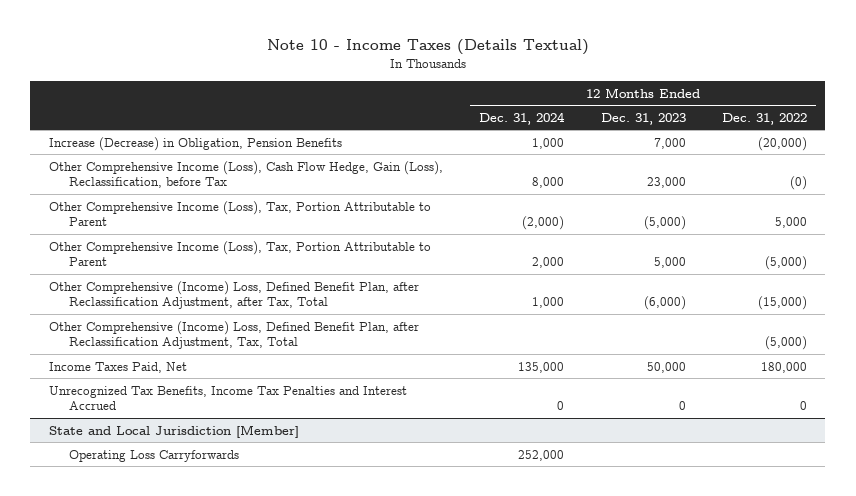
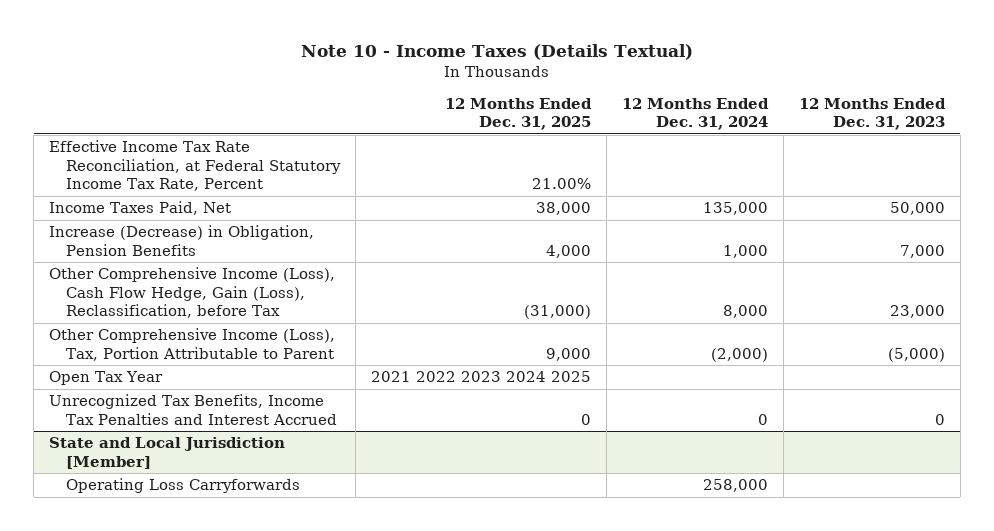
[722,112,808,125] Dec. 31, 2022 -> none
none -> [445,97,593,131] 12 Months Ended Dec. 31, 2025
none -> [49,140,342,192] Effective Income Tax Rate Reconciliation, at Federal Statutory Income Tax Rate, Percent
[48,361,187,373] Income Taxes Paid, Net -> [49,201,232,216] Income Taxes Paid, Net
[48,240,431,267] Other Comprehensive Income (Loss), Tax, Portion Attributable to Parent -> none
[48,280,419,310] Other Comprehensive (Income) Loss, Defined Benefit Plan, after Reclassification Adjustment, after Tax, Total -> none
[48,320,419,350] Other Comprehensive (Income) Loss, Defined Benefit Plan, after Reclassification Adjustment, Tax, Total -> none
none -> [49,371,164,386] Open Tax Year
[518,449,565,461] 252,000 -> [702,479,768,493] 258,000

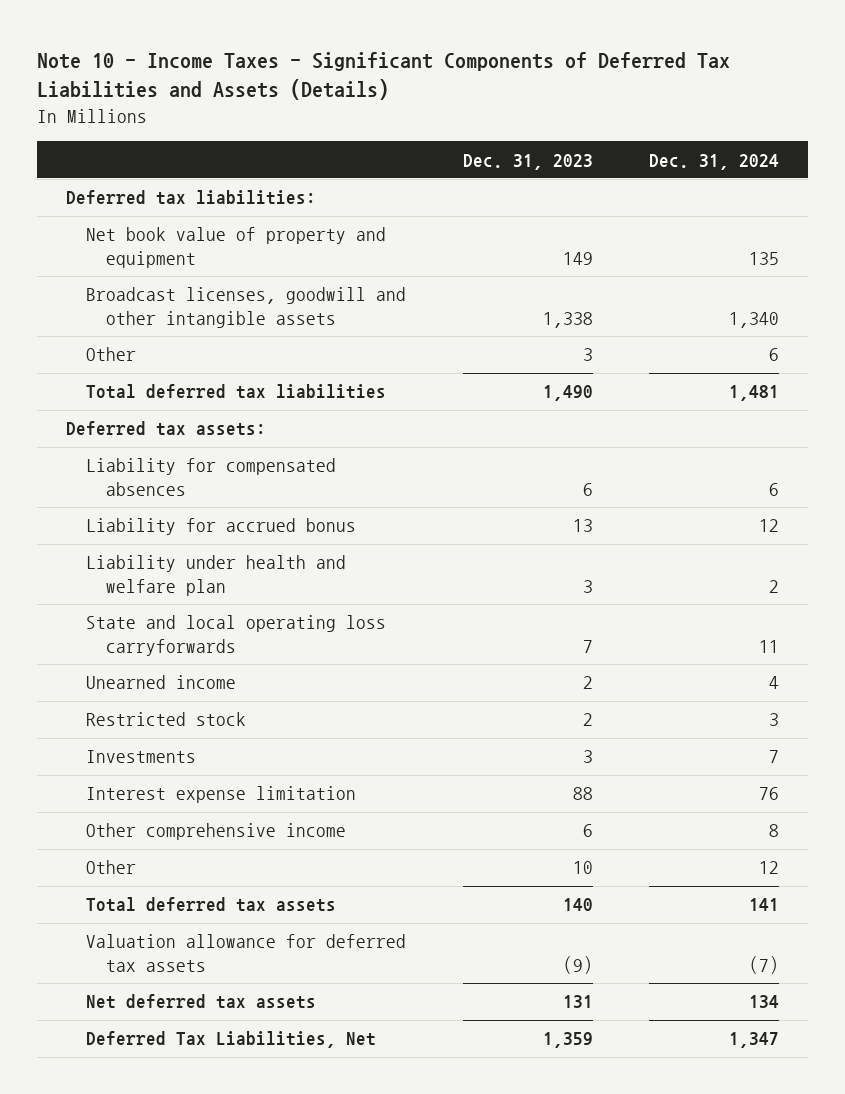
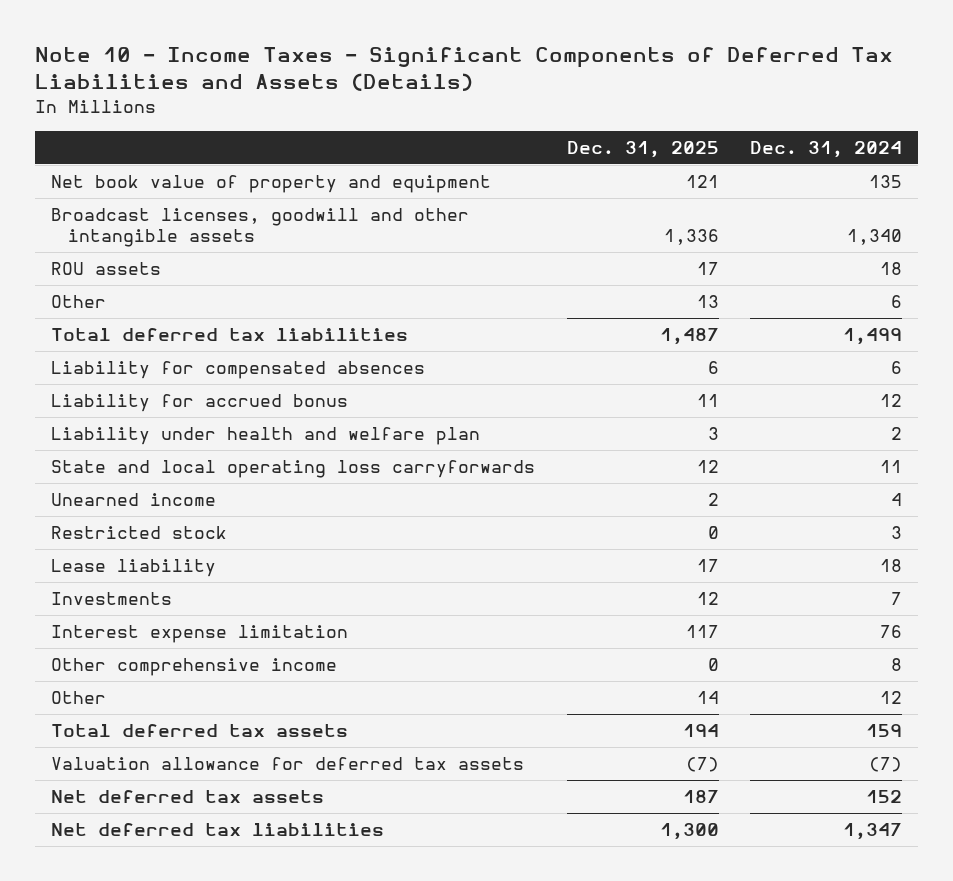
[462,153,593,170] Dec. 31, 2023 -> none
none -> [566,140,719,158] Dec. 31, 2025
[65,190,316,206] Deferred tax liabilities: -> none
none -> [50,262,161,276] ROU assets
[65,421,266,437] Deferred tax assets: -> none
[729,385,780,402] 1,481 -> [843,328,903,346] 1,499
none -> [50,559,216,578] Lease liability
[749,898,780,912] 141 -> [866,724,903,738] 159
[749,995,780,1009] 134 -> [866,790,903,804] 152
[85,1031,376,1049] Deferred Tax Liabilities, Net -> [50,823,384,837] Net deferred tax liabilities

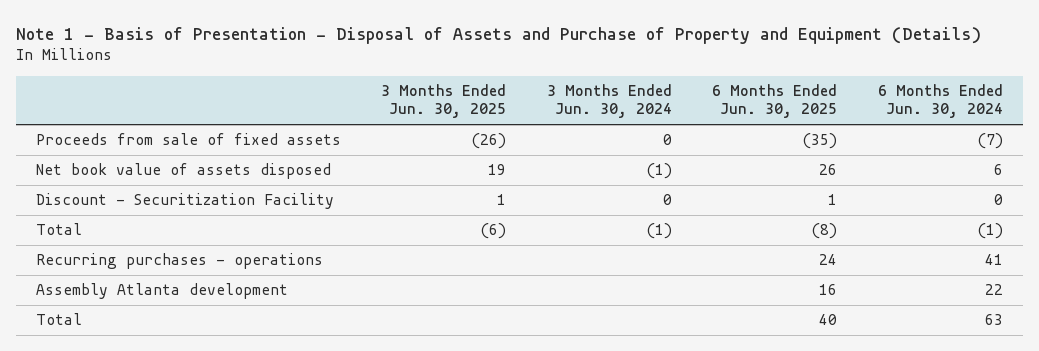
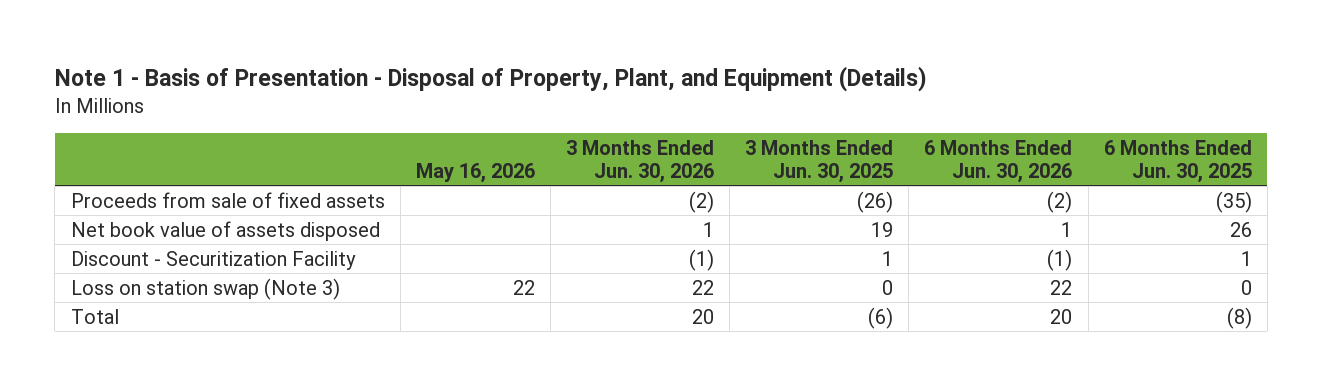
[15,26,981,44] Note 1 - Basis of Presentation - Disposal of Assets and Purchase of Property and Equipment (Details) -> [54,65,927,92] Note 1 - Basis of Presentation - Disposal of Property, Plant, and Equipment (Details)
[546,84,672,119] 3 Months Ended Jun. 30, 2024 -> none
[877,84,1003,119] 6 Months Ended Jun. 30, 2024 -> none
none -> [415,162,535,183] May 16, 2026
none -> [566,139,715,183] 3 Months Ended Jun. 30, 2026
none -> [924,139,1073,183] 6 Months Ended Jun. 30, 2026
none -> [70,277,340,300] Loss on station swap (Note 3)
[35,253,323,270] Recurring purchases - operations -> none
[35,283,288,300] Assembly Atlanta development -> none
[35,313,82,326] Total -> none

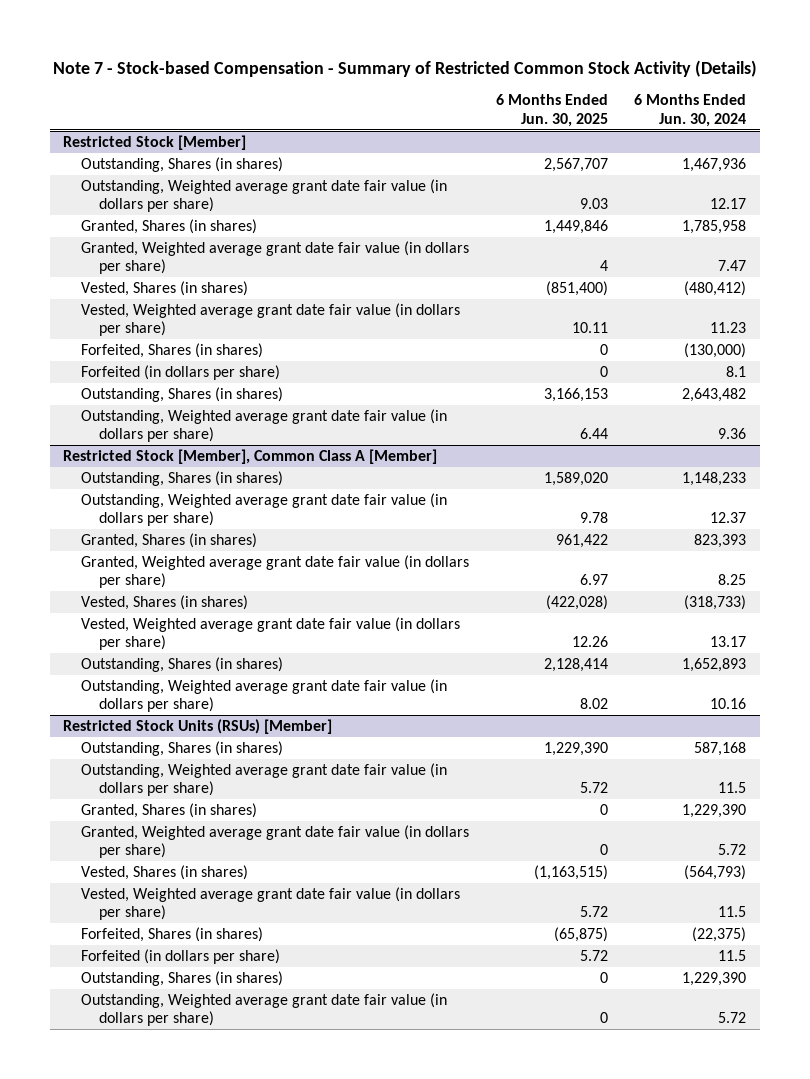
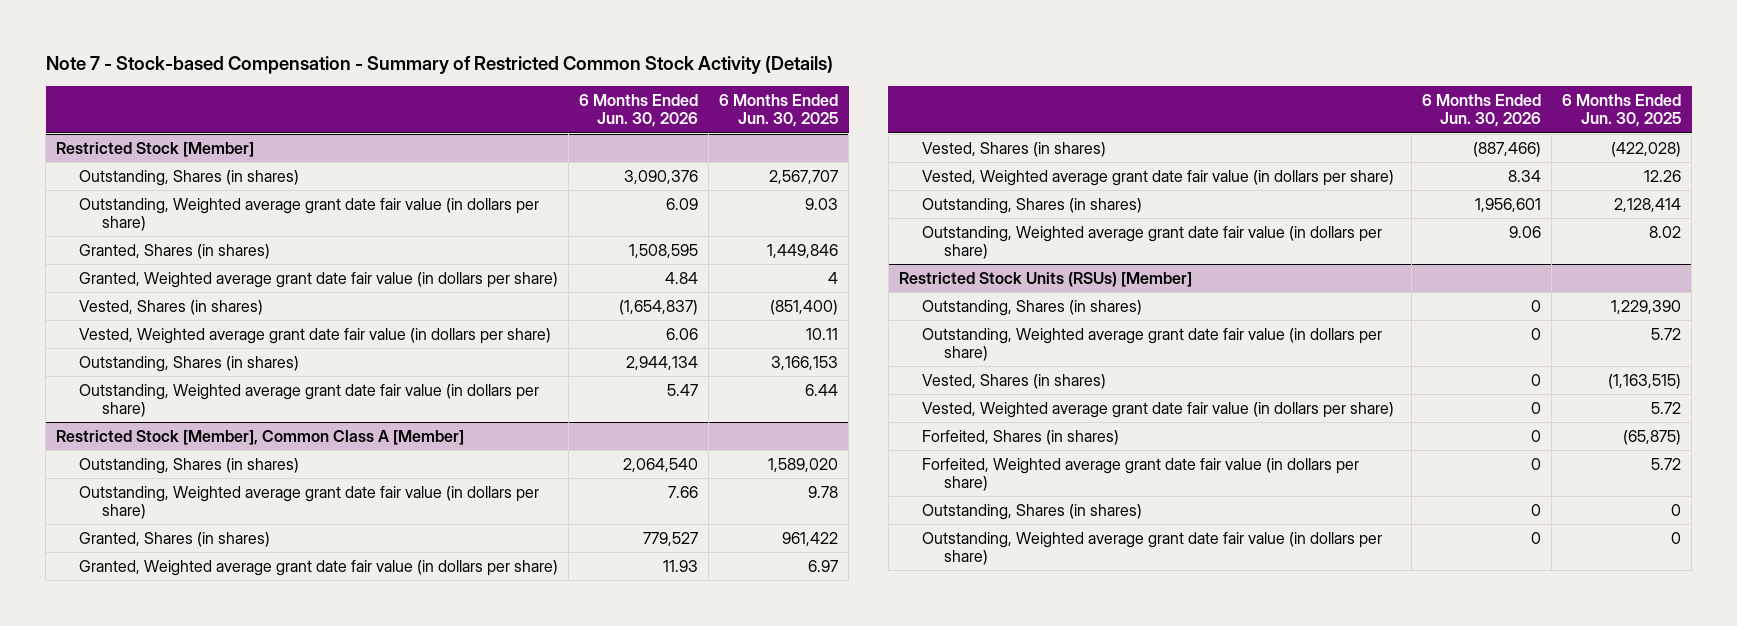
[634,94,747,127] 6 Months Ended Jun. 30, 2024 -> none
none -> [579,93,699,128] 6 Months Ended Jun. 30, 2026
[81,343,264,359] Forfeited, Shares (in shares) -> none
[81,365,281,381] Forfeited (in dollars per share) -> none
[81,803,258,819] Granted, Shares (in shares) -> none
[81,825,470,859] Granted, Weighted average grant date fair value (in dollars per share) -> none
[81,949,281,965] Forfeited (in dollars per share) -> [921,457,1359,492] Forfeited, Weighted average grant date fair value (in dollars per share)

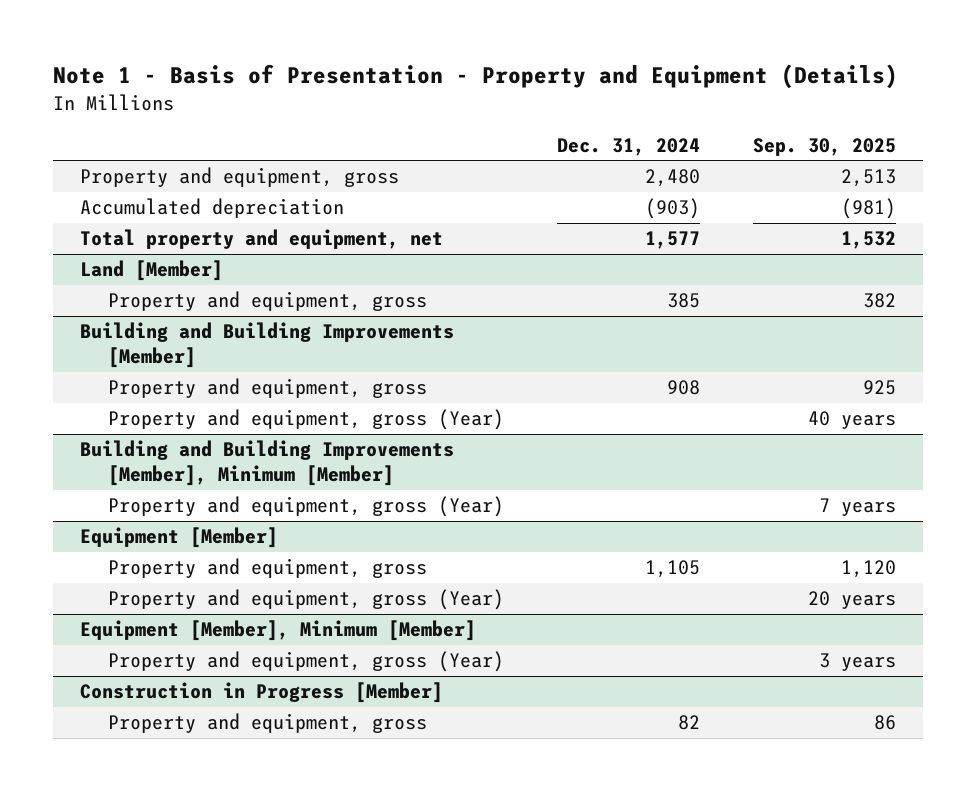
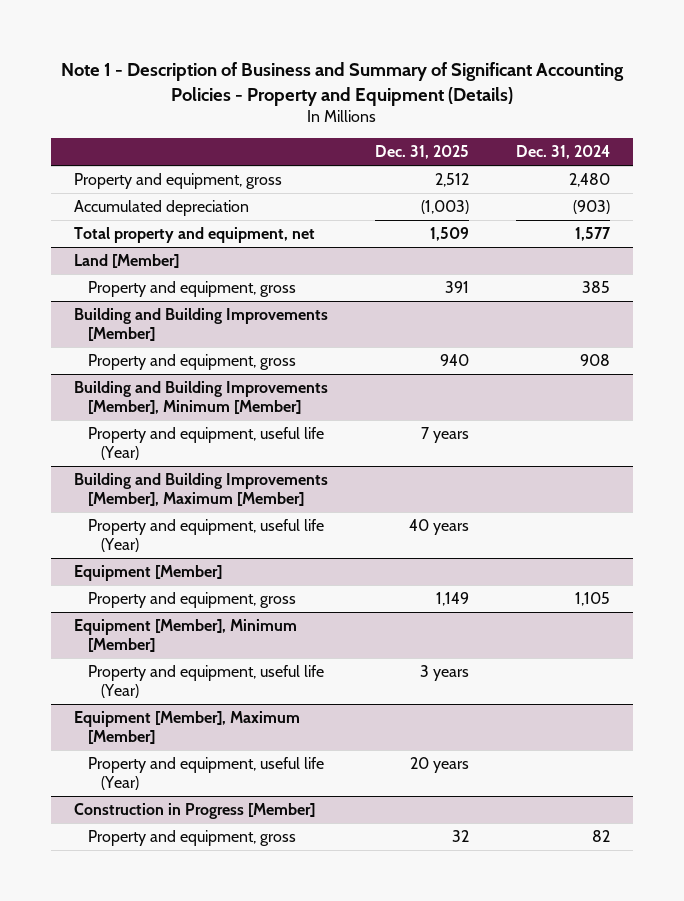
[52,64,898,90] Note 1 - Basis of Presentation - Property and Equipment (Details) -> [60,61,624,106] Note 1 - Description of Business and Summary of Significant Accounting Policies - Property and Equipment (Details)
[753,137,897,156] Sep. 30, 2025 -> none
none -> [374,145,469,160] Dec. 31, 2025
[108,409,505,431] Property and equipment, gross (Year) -> none
[108,496,505,518] Property and equipment, gross (Year) -> [87,427,324,461] Property and equipment, useful life (Year)
none -> [74,473,329,507] Building and Building Improvements [Member], Maximum [Member]
none -> [87,519,324,553] Property and equipment, useful life (Year)
[108,589,505,611] Property and equipment, gross (Year) -> none
[108,651,505,673] Property and equipment, gross (Year) -> [87,665,324,699] Property and equipment, useful life (Year)
none -> [74,711,301,745] Equipment [Member], Maximum [Member]
none -> [87,757,324,791] Property and equipment, useful life (Year)

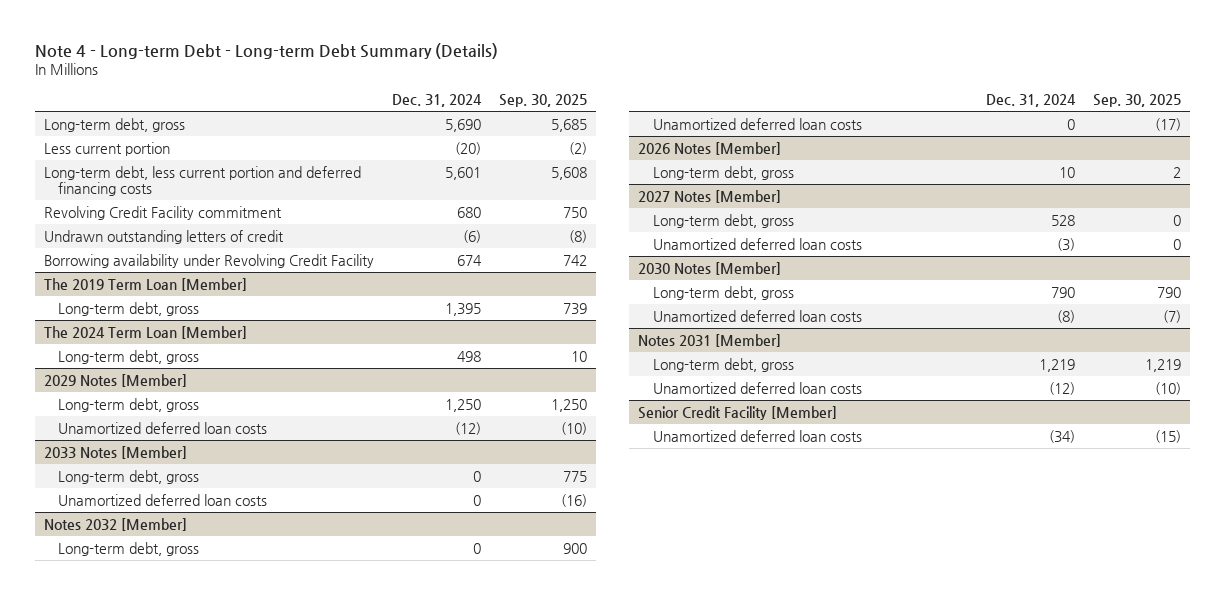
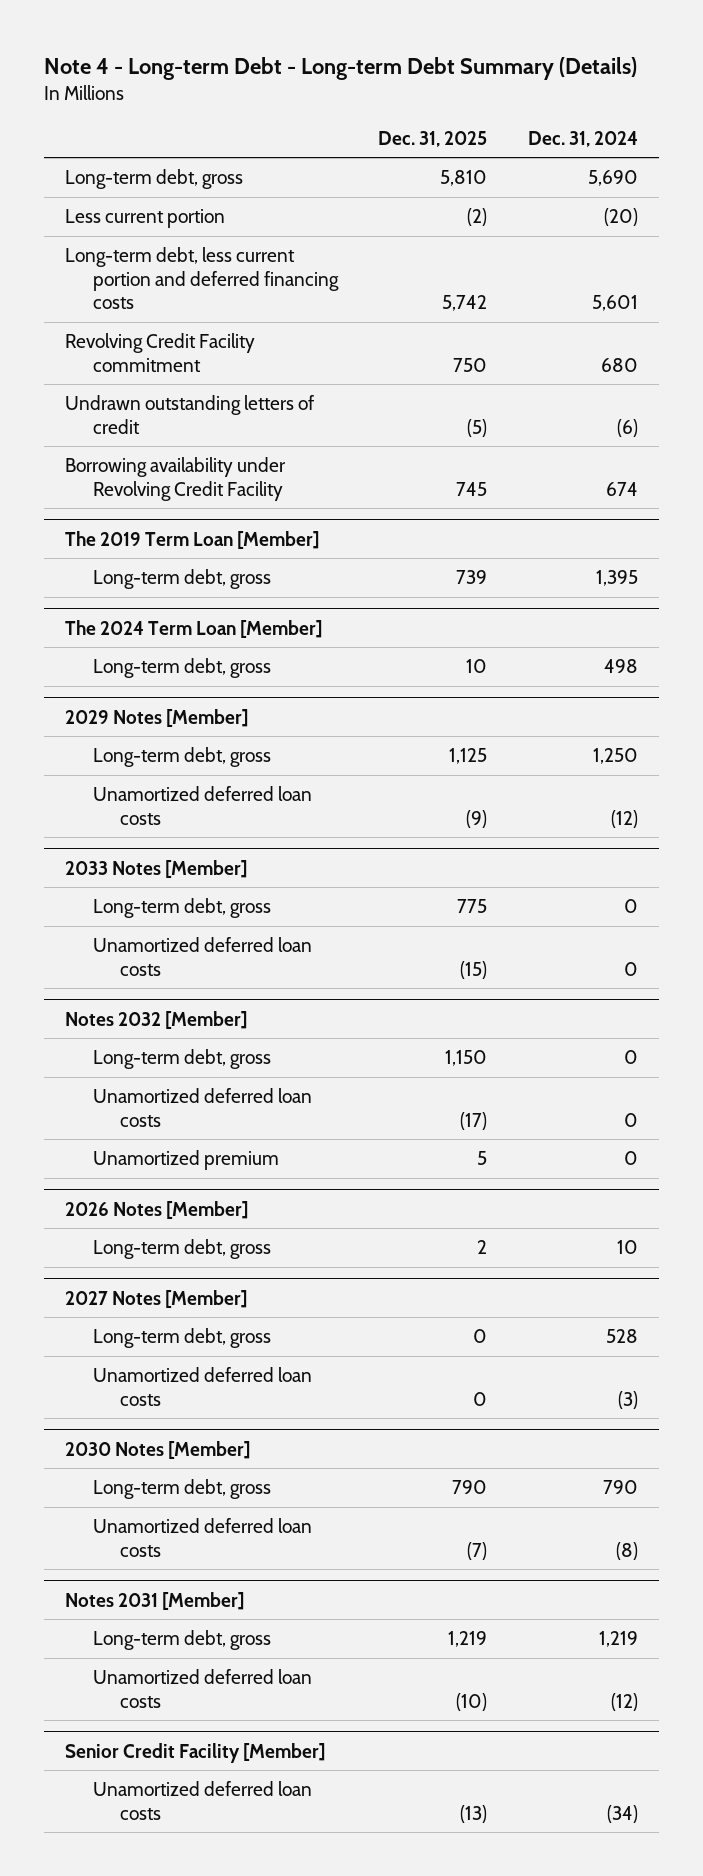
[499,93,588,107] Sep. 30, 2025 -> none
none -> [378,130,488,147] Dec. 31, 2025
none -> [92,1149,279,1170] Unamortized premium

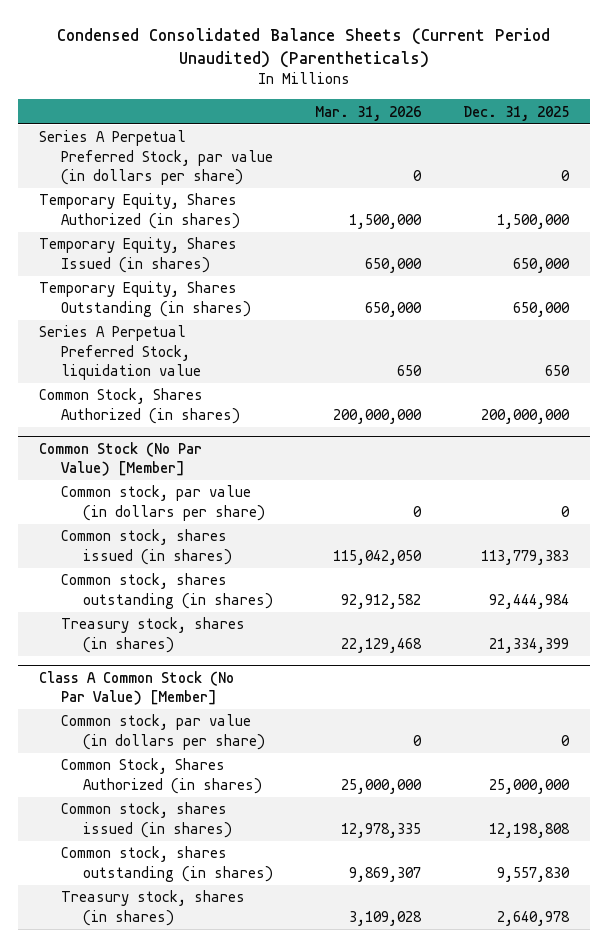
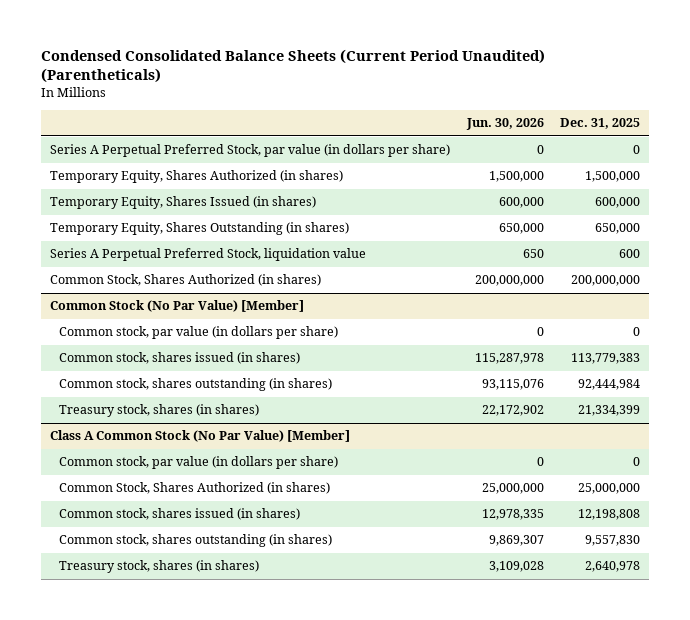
[315,105,422,121] Mar. 31, 2026 -> none
none -> [465,118,544,131] Jun. 30, 2026
[513,257,571,273] 650,000 -> [595,197,641,209] 600,000
[545,364,571,376] 650 -> [619,249,641,259] 600

